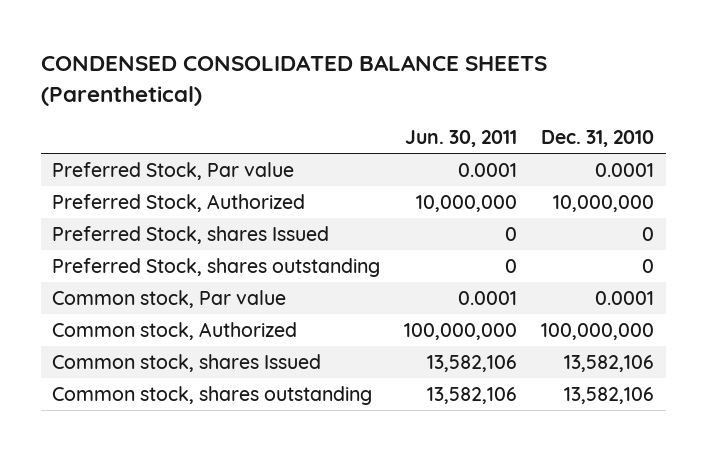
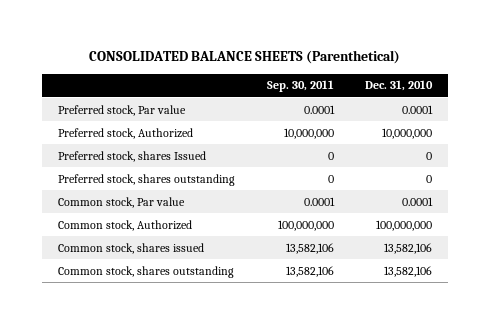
[40,55,547,106] CONDENSED CONSOLIDATED BALANCE SHEETS (Parenthetical) -> [89,50,401,65] CONSOLIDATED BALANCE SHEETS (Parenthetical)
[405,130,518,148] Jun. 30, 2011 -> none
none -> [266,80,334,93] Sep. 30, 2011
[52,162,295,181] Preferred Stock, Par value -> [58,104,187,116] Preferred stock, Par value
[52,194,306,213] Preferred Stock, Authorized -> [58,127,194,139] Preferred stock, Authorized
[52,226,330,245] Preferred Stock, shares Issued -> [58,150,207,162] Preferred stock, shares Issued
[52,258,381,278] Preferred Stock, shares outstanding -> [58,173,236,186] Preferred stock, shares outstanding
[52,354,322,373] Common stock, shares Issued -> [58,242,205,254] Common stock, shares issued

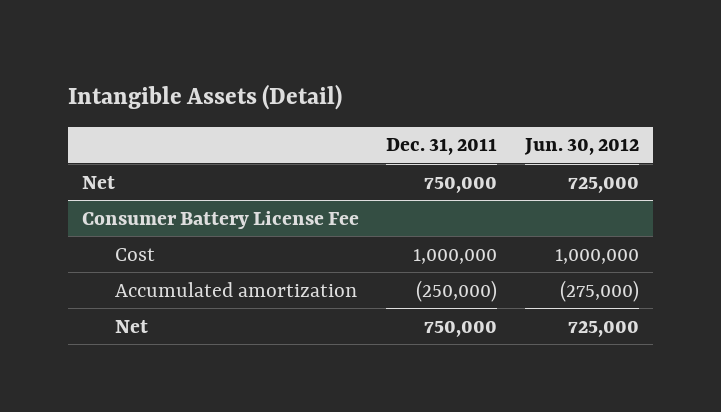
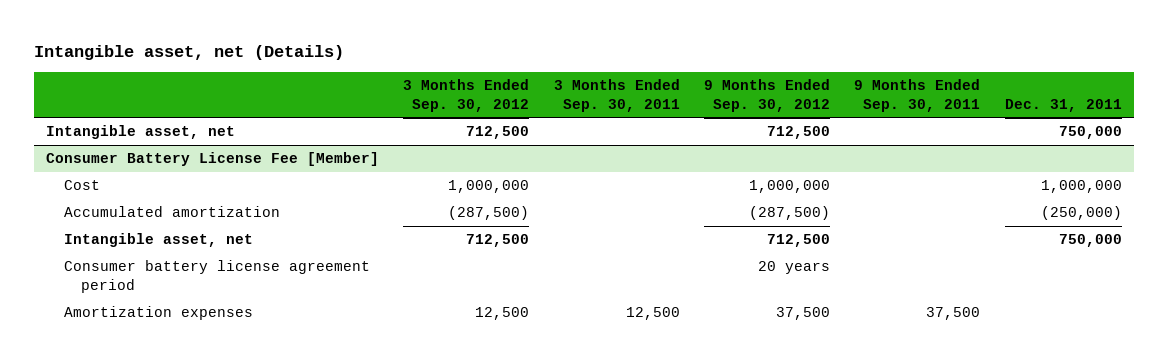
[67,83,342,110] Intangible Assets (Detail) -> [34,44,345,60] Intangible asset, net (Details)
[523,138,639,156] Jun. 30, 2012 -> none
none -> [403,78,530,112] 3 Months Ended Sep. 30, 2012
none -> [553,78,680,112] 3 Months Ended Sep. 30, 2011
none -> [704,78,831,112] 9 Months Ended Sep. 30, 2012
none -> [854,78,981,112] 9 Months Ended Sep. 30, 2011
[81,175,115,189] Net -> [46,125,236,140] Intangible asset, net
[81,210,359,229] Consumer Battery License Fee -> [46,152,380,167] Consumer Battery License Fee [Member]
[114,319,148,333] Net -> [63,233,253,248] Intangible asset, net
none -> [63,260,370,294] Consumer battery license agreement period
none -> [63,306,253,321] Amortization expenses

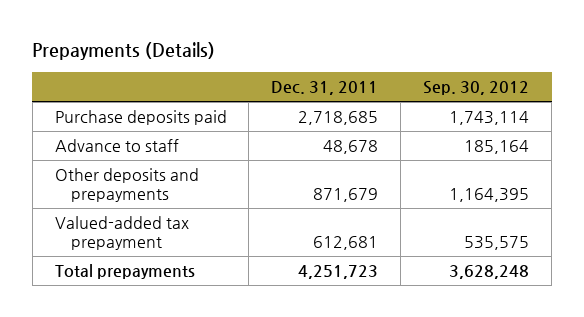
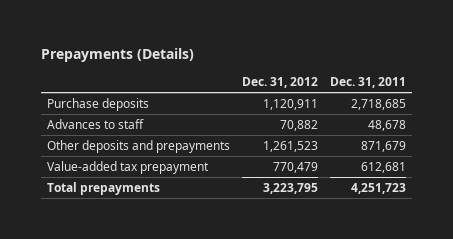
[423,80,530,95] Sep. 30, 2012 -> none
none -> [241,77,318,89] Dec. 31, 2012
[54,110,227,126] Purchase deposits paid -> [46,97,149,111] Purchase deposits
[54,139,179,153] Advance to staff -> [46,118,144,129] Advances to staff
[54,216,189,250] Valued-added tax prepayment -> [46,160,209,174] Value-added tax prepayment

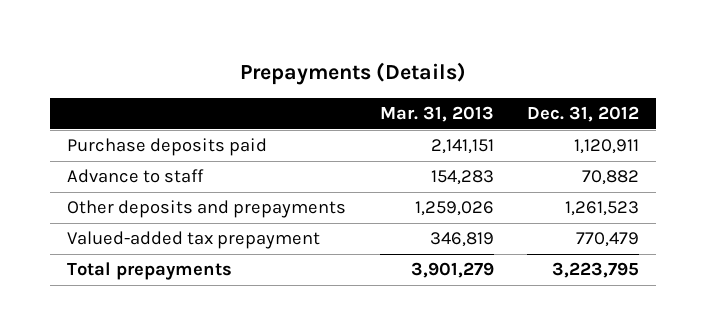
[330,77,407,89] Dec. 31, 2011 -> none
none -> [379,106,494,123] Mar. 31, 2013
[46,97,149,111] Purchase deposits -> [67,138,268,157] Purchase deposits paid
[46,118,144,129] Advances to staff -> [67,169,205,184] Advance to staff
[46,160,209,174] Value-added tax prepayment -> [67,231,321,250] Valued-added tax prepayment

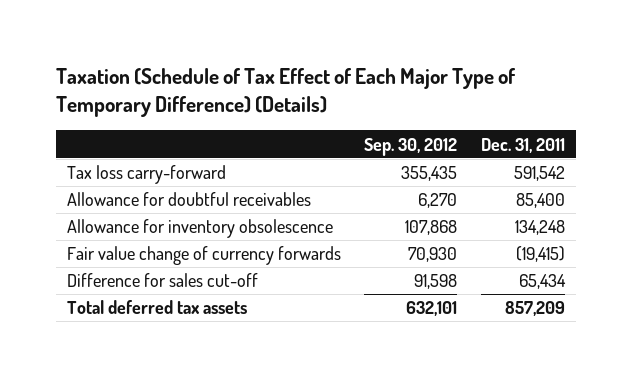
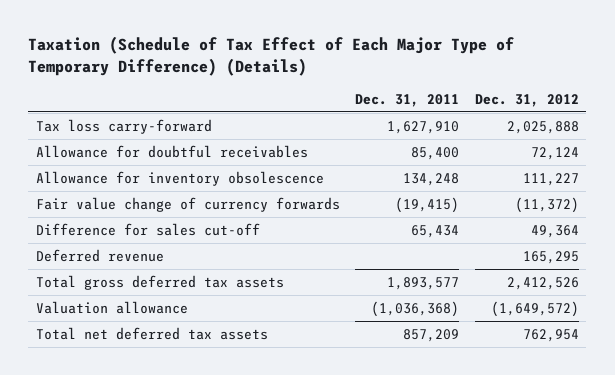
[364,137,458,156] Sep. 30, 2012 -> none
none -> [474,93,579,107] Dec. 31, 2012
[513,166,565,182] 591,542 -> [387,121,460,135] 1,627,910
none -> [36,249,165,263] Deferred revenue
none -> [36,275,285,291] Total gross deferred tax assets
none -> [36,301,189,315] Valuation allowance
[67,300,248,315] Total deferred tax assets -> [36,327,269,341] Total net deferred tax assets

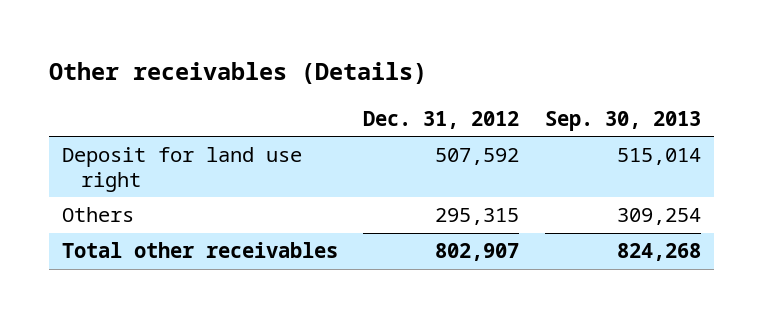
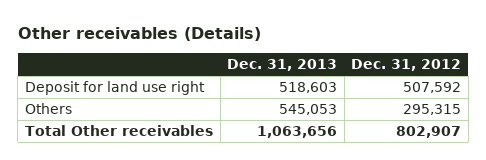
[544,110,701,131] Sep. 30, 2013 -> none
none -> [227,59,338,72] Dec. 31, 2013
[61,242,338,259] Total other receivables -> [25,125,214,137] Total Other receivables

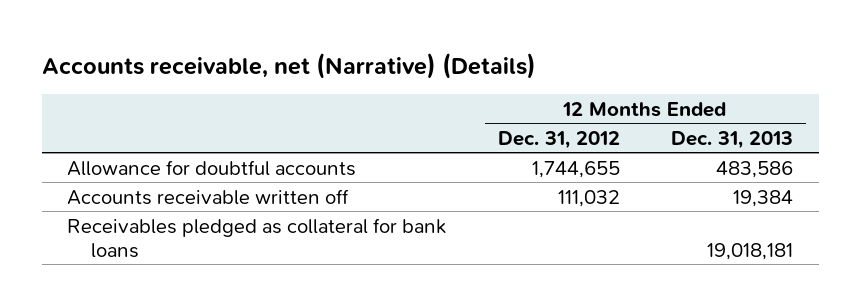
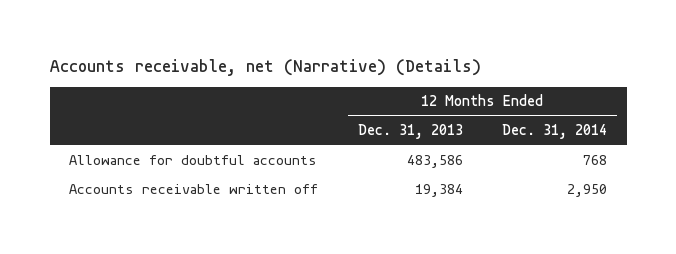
[497,130,620,149] Dec. 31, 2012 -> none
none -> [501,124,607,140] Dec. 31, 2014
[67,217,447,258] Receivables pledged as collateral for bank loans -> none

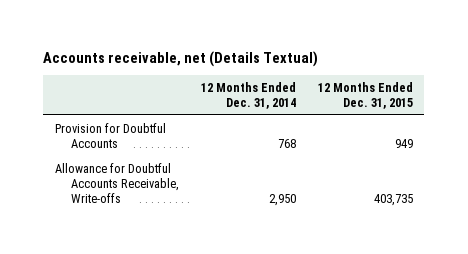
[49,59,481,77] Accounts receivable, net (Narrative) (Details) -> [43,50,319,67] Accounts receivable, net (Details Textual)
[357,124,463,140] Dec. 31, 2013 -> none
none -> [318,81,414,110] 12 Months Ended Dec. 31, 2015
[69,155,318,166] Allowance for doubtful accounts -> [54,122,166,148] Provision for Doubtful Accounts
[69,184,319,195] Accounts receivable written off -> [54,162,179,204] Allowance for Doubtful Accounts Receivable, Write-offs

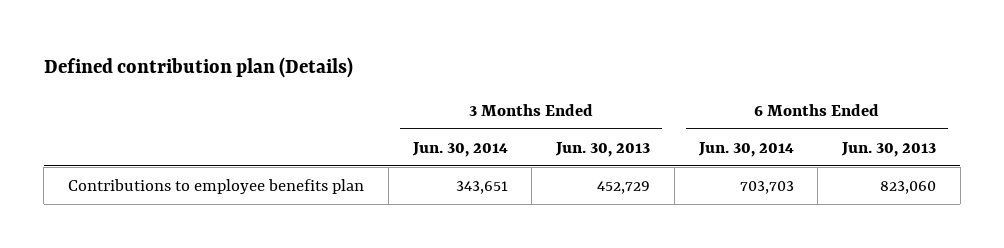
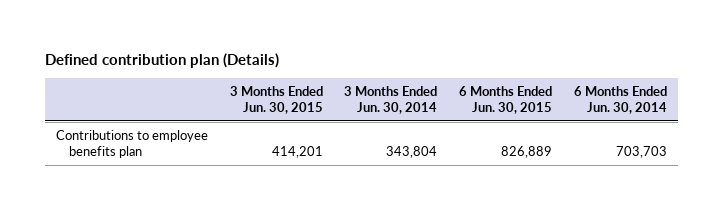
[555,141,651,157] Jun. 30, 2013 -> none
[841,141,937,157] Jun. 30, 2013 -> none
none -> [229,86,323,115] 3 Months Ended Jun. 30, 2015
none -> [459,86,553,115] 6 Months Ended Jun. 30, 2015
[455,180,508,194] 343,651 -> [386,146,438,159] 343,804

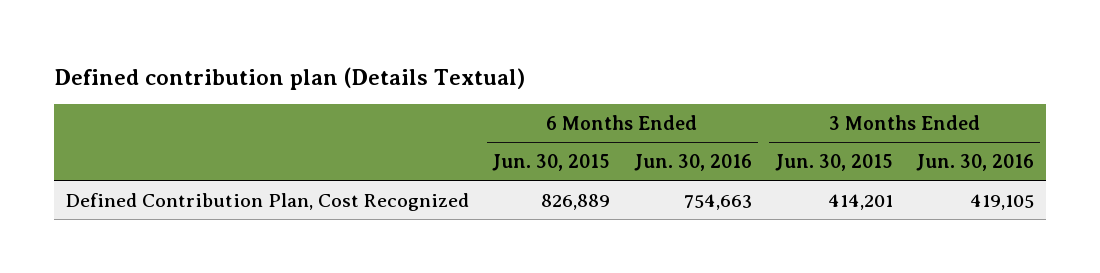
[45,53,280,69] Defined contribution plan (Details) -> [54,66,526,90] Defined contribution plan (Details Textual)
[344,86,438,115] 3 Months Ended Jun. 30, 2014 -> none
[573,86,667,115] 6 Months Ended Jun. 30, 2014 -> none
none -> [633,153,752,171] Jun. 30, 2016
none -> [916,153,1035,171] Jun. 30, 2016
[55,129,208,159] Contributions to employee benefits plan -> [66,192,470,211] Defined Contribution Plan, Cost Recognized

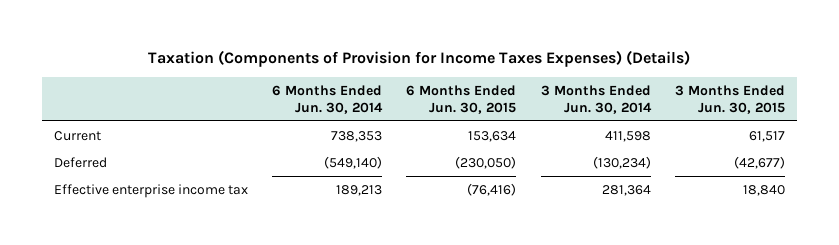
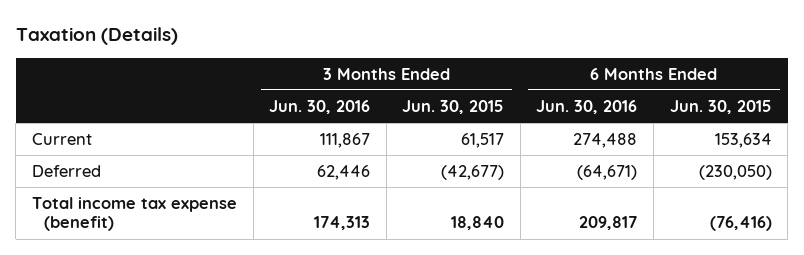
[148,50,691,68] Taxation (Components of Provision for Income Taxes Expenses) (Details) -> [15,27,178,46] Taxation (Details)
[272,84,384,114] 6 Months Ended Jun. 30, 2014 -> none
[540,84,652,114] 3 Months Ended Jun. 30, 2014 -> none
none -> [269,99,371,114] Jun. 30, 2016
none -> [536,99,638,114] Jun. 30, 2016
[53,183,248,198] Effective enterprise income tax -> [31,196,237,232] Total income tax expense (benefit)

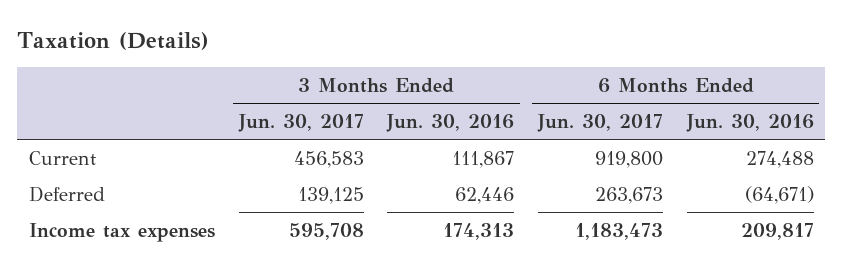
[402,99,505,114] Jun. 30, 2015 -> none
[669,99,772,114] Jun. 30, 2015 -> none
none -> [237,114,364,133] Jun. 30, 2017
none -> [536,114,663,133] Jun. 30, 2017
[31,196,237,232] Total income tax expense (benefit) -> [28,222,215,242] Income tax expenses

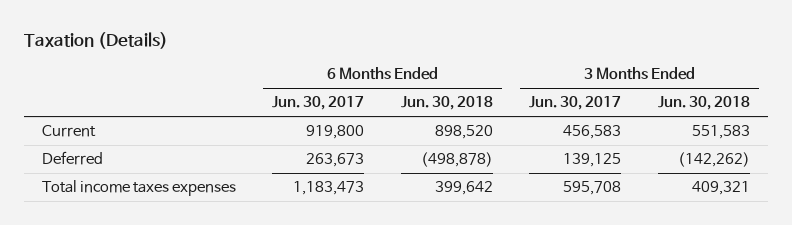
[386,114,515,133] Jun. 30, 2016 -> none
[685,114,814,133] Jun. 30, 2016 -> none
none -> [400,96,493,111] Jun. 30, 2018
none -> [657,96,750,111] Jun. 30, 2018
[28,222,215,242] Income tax expenses -> [41,180,236,197] Total income taxes expenses

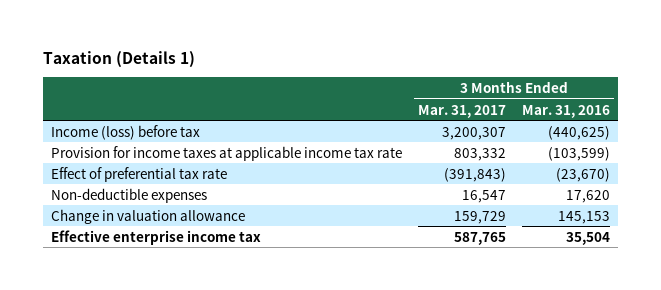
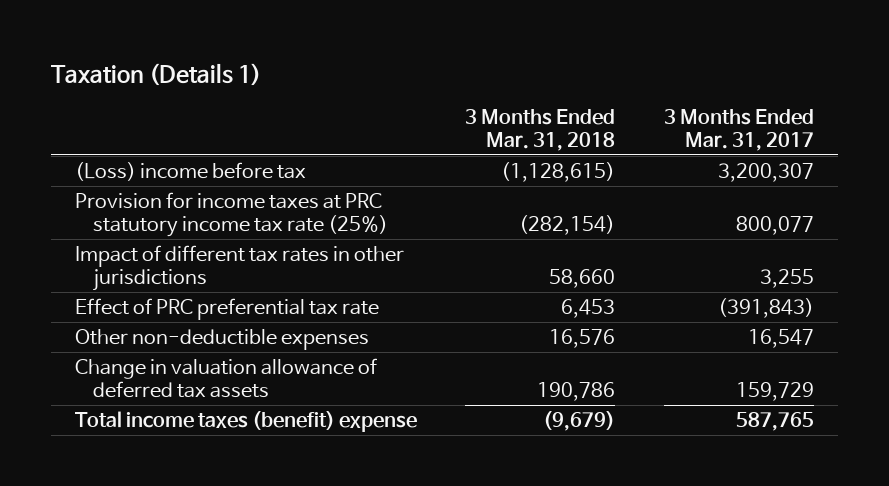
[522,104,611,118] Mar. 31, 2016 -> none
none -> [465,108,616,151] 3 Months Ended Mar. 31, 2018
[50,124,200,140] Income (loss) before tax -> [75,161,307,181] (Loss) income before tax
[50,145,402,161] Provision for income taxes at applicable income tax rate -> [75,191,388,238] Provision for income taxes at PRC statutory income tax rate (25%)
[453,147,506,161] 803,332 -> [735,216,814,236] 800,077
none -> [75,244,405,292] Impact of different tax rates in other jurisdictions
[50,166,227,182] Effect of preferential tax rate -> [75,297,380,320] Effect of PRC preferential tax rate
[50,187,207,203] Non-deductible expenses -> [75,328,370,350] Other non-deductible expenses
[50,208,245,224] Change in valuation allowance -> [75,357,378,399] Change in valuation allowance of deferred tax assets
[50,229,261,245] Effective enterprise income tax -> [75,410,418,432] Total income taxes (benefit) expense

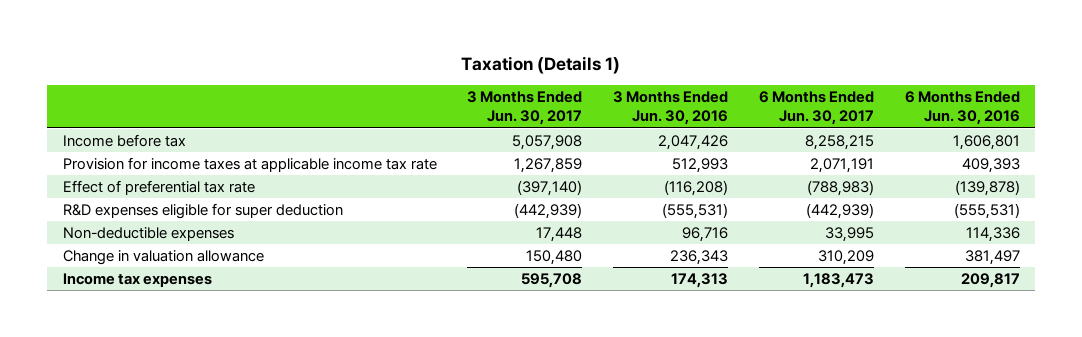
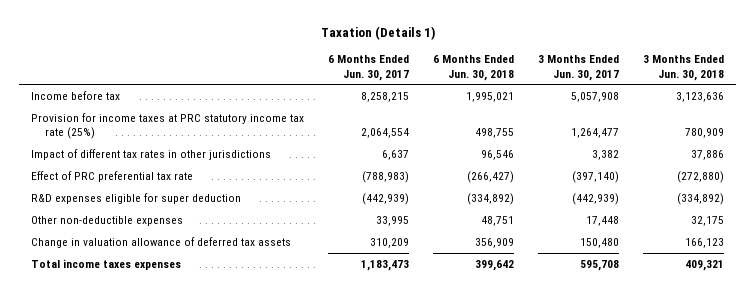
[613,91,729,126] 3 Months Ended Jun. 30, 2016 -> none
[904,91,1020,126] 6 Months Ended Jun. 30, 2016 -> none
none -> [433,55,515,81] 6 Months Ended Jun. 30, 2018
none -> [643,55,725,81] 3 Months Ended Jun. 30, 2018
[62,156,437,172] Provision for income taxes at applicable income tax rate -> [31,112,305,140] Provision for income taxes at PRC statutory income tax rate (25%)
[514,157,583,173] 1,267,859 -> [571,128,620,139] 1,264,477
[810,157,875,173] 2,071,191 -> [361,128,410,139] 2,064,554
none -> [31,148,272,160] Impact of different tax rates in other jurisdictions
[62,179,255,195] Effect of preferential tax rate -> [31,170,194,182] Effect of PRC preferential tax rate
[62,226,234,241] Non-deductible expenses -> [31,215,184,226] Other non-deductible expenses
[62,249,264,265] Change in valuation allowance -> [31,236,292,248] Change in valuation allowance of deferred tax assets
[62,272,212,287] Income tax expenses -> [31,258,182,270] Total income taxes expenses

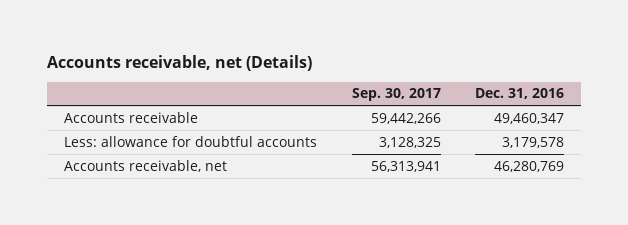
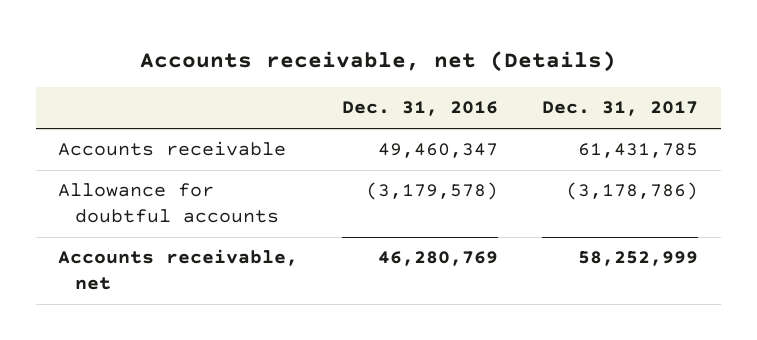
[351,88,441,102] Sep. 30, 2017 -> none
none -> [542,101,699,117] Dec. 31, 2017
[64,135,318,147] Less: allowance for doubtful accounts -> [58,183,280,224] Allowance for doubtful accounts
[502,136,565,148] 3,179,578 -> [366,182,499,201] (3,179,578)

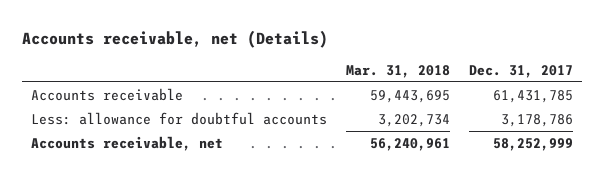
[342,101,499,117] Dec. 31, 2016 -> none
none -> [346,64,451,78] Mar. 31, 2018
[58,183,280,224] Allowance for doubtful accounts -> [31,111,328,125] Less: allowance for doubtful accounts
[566,182,699,201] (3,178,786) -> [500,113,573,127] 3,178,786

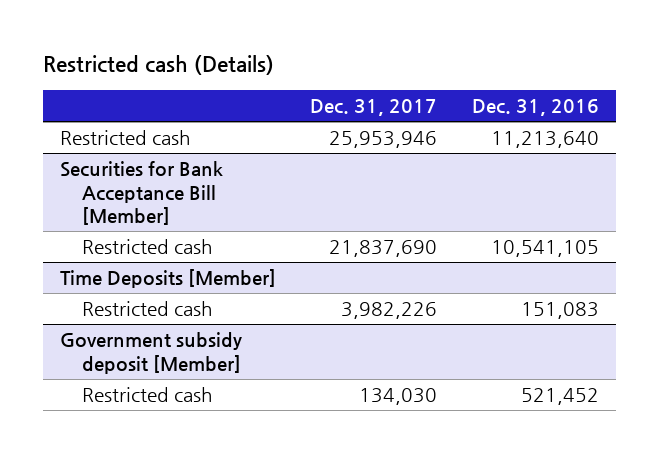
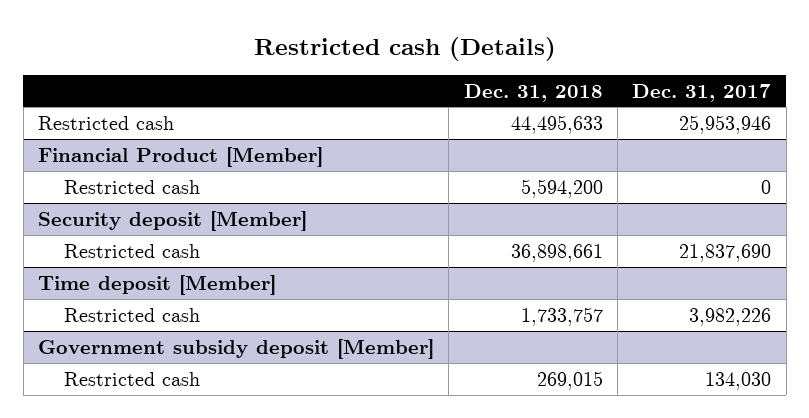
[471,98,599,116] Dec. 31, 2016 -> none
none -> [463,83,603,102] Dec. 31, 2018
[60,161,224,226] Securities for Bank Acceptance Bill [Member] -> none
none -> [37,146,323,167] Financial Product [Member]
none -> [64,179,201,194] Restricted cash
none -> [37,210,307,231] Security deposit [Member]
[60,269,277,289] Time Deposits [Member] -> [37,274,276,295] Time deposit [Member]

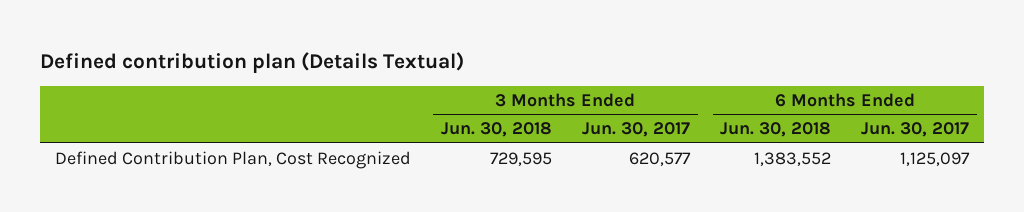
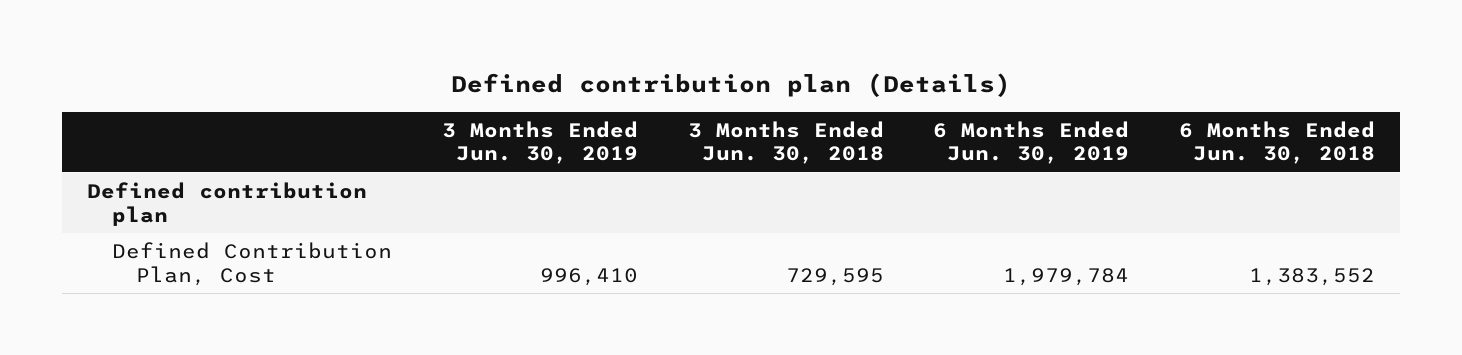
[39,51,464,73] Defined contribution plan (Details Textual) -> [451,73,1012,98] Defined contribution plan (Details)
[581,122,690,138] Jun. 30, 2017 -> none
[861,122,970,138] Jun. 30, 2017 -> none
none -> [441,121,638,165] 3 Months Ended Jun. 30, 2019
none -> [933,121,1130,165] 6 Months Ended Jun. 30, 2019
none -> [87,182,368,226] Defined contribution plan
[54,150,411,169] Defined Contribution Plan, Cost Recognized -> [111,242,392,286] Defined Contribution Plan, Cost

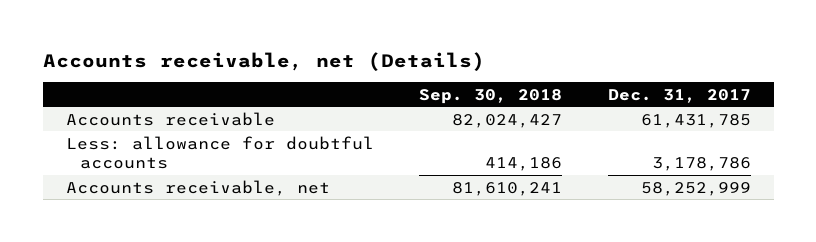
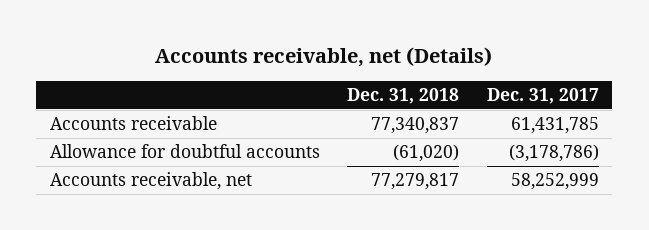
[419,88,563,104] Sep. 30, 2018 -> none
none -> [347,87,460,104] Dec. 31, 2018
[65,135,374,169] Less: allowance for doubtful accounts -> [50,144,321,159] Allowance for doubtful accounts
[651,156,751,171] 3,178,786 -> [508,144,599,163] (3,178,786)

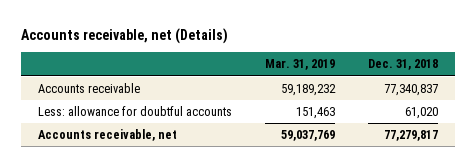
[486,87,599,104] Dec. 31, 2017 -> none
none -> [265,59,336,71] Mar. 31, 2019
[50,144,321,159] Allowance for doubtful accounts -> [37,106,232,117] Less: allowance for doubtful accounts
[393,144,460,163] (61,020) -> [405,107,439,120] 61,020

